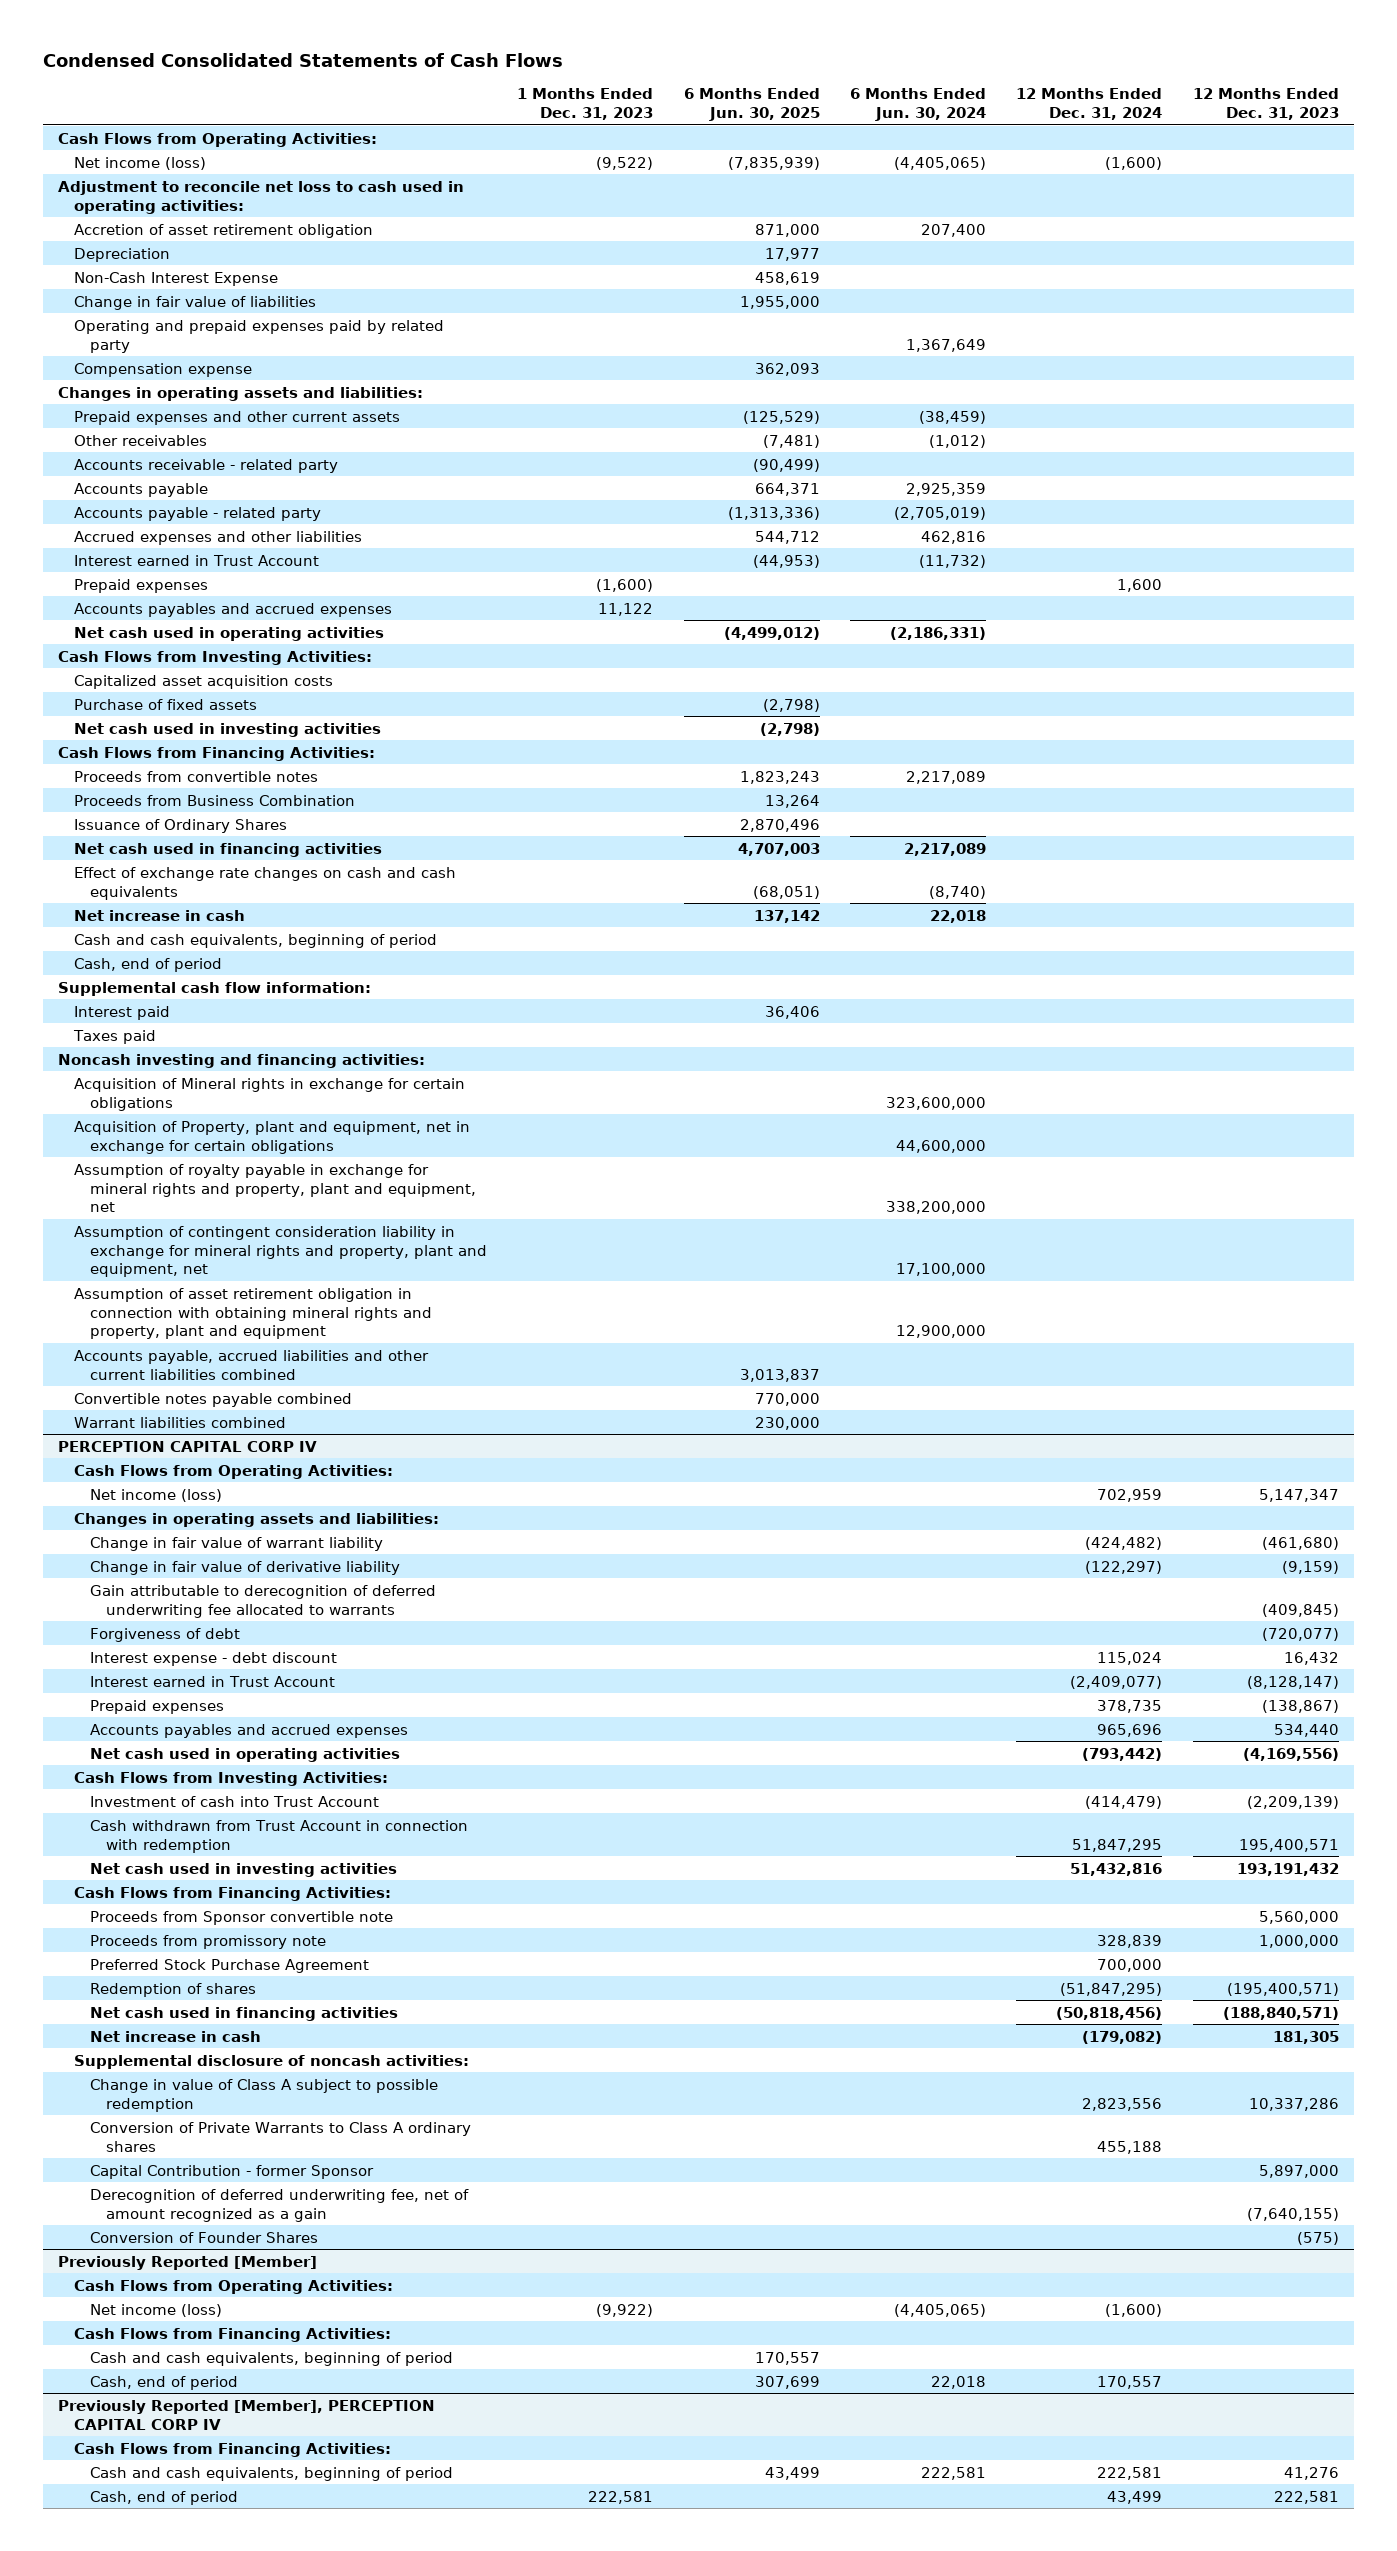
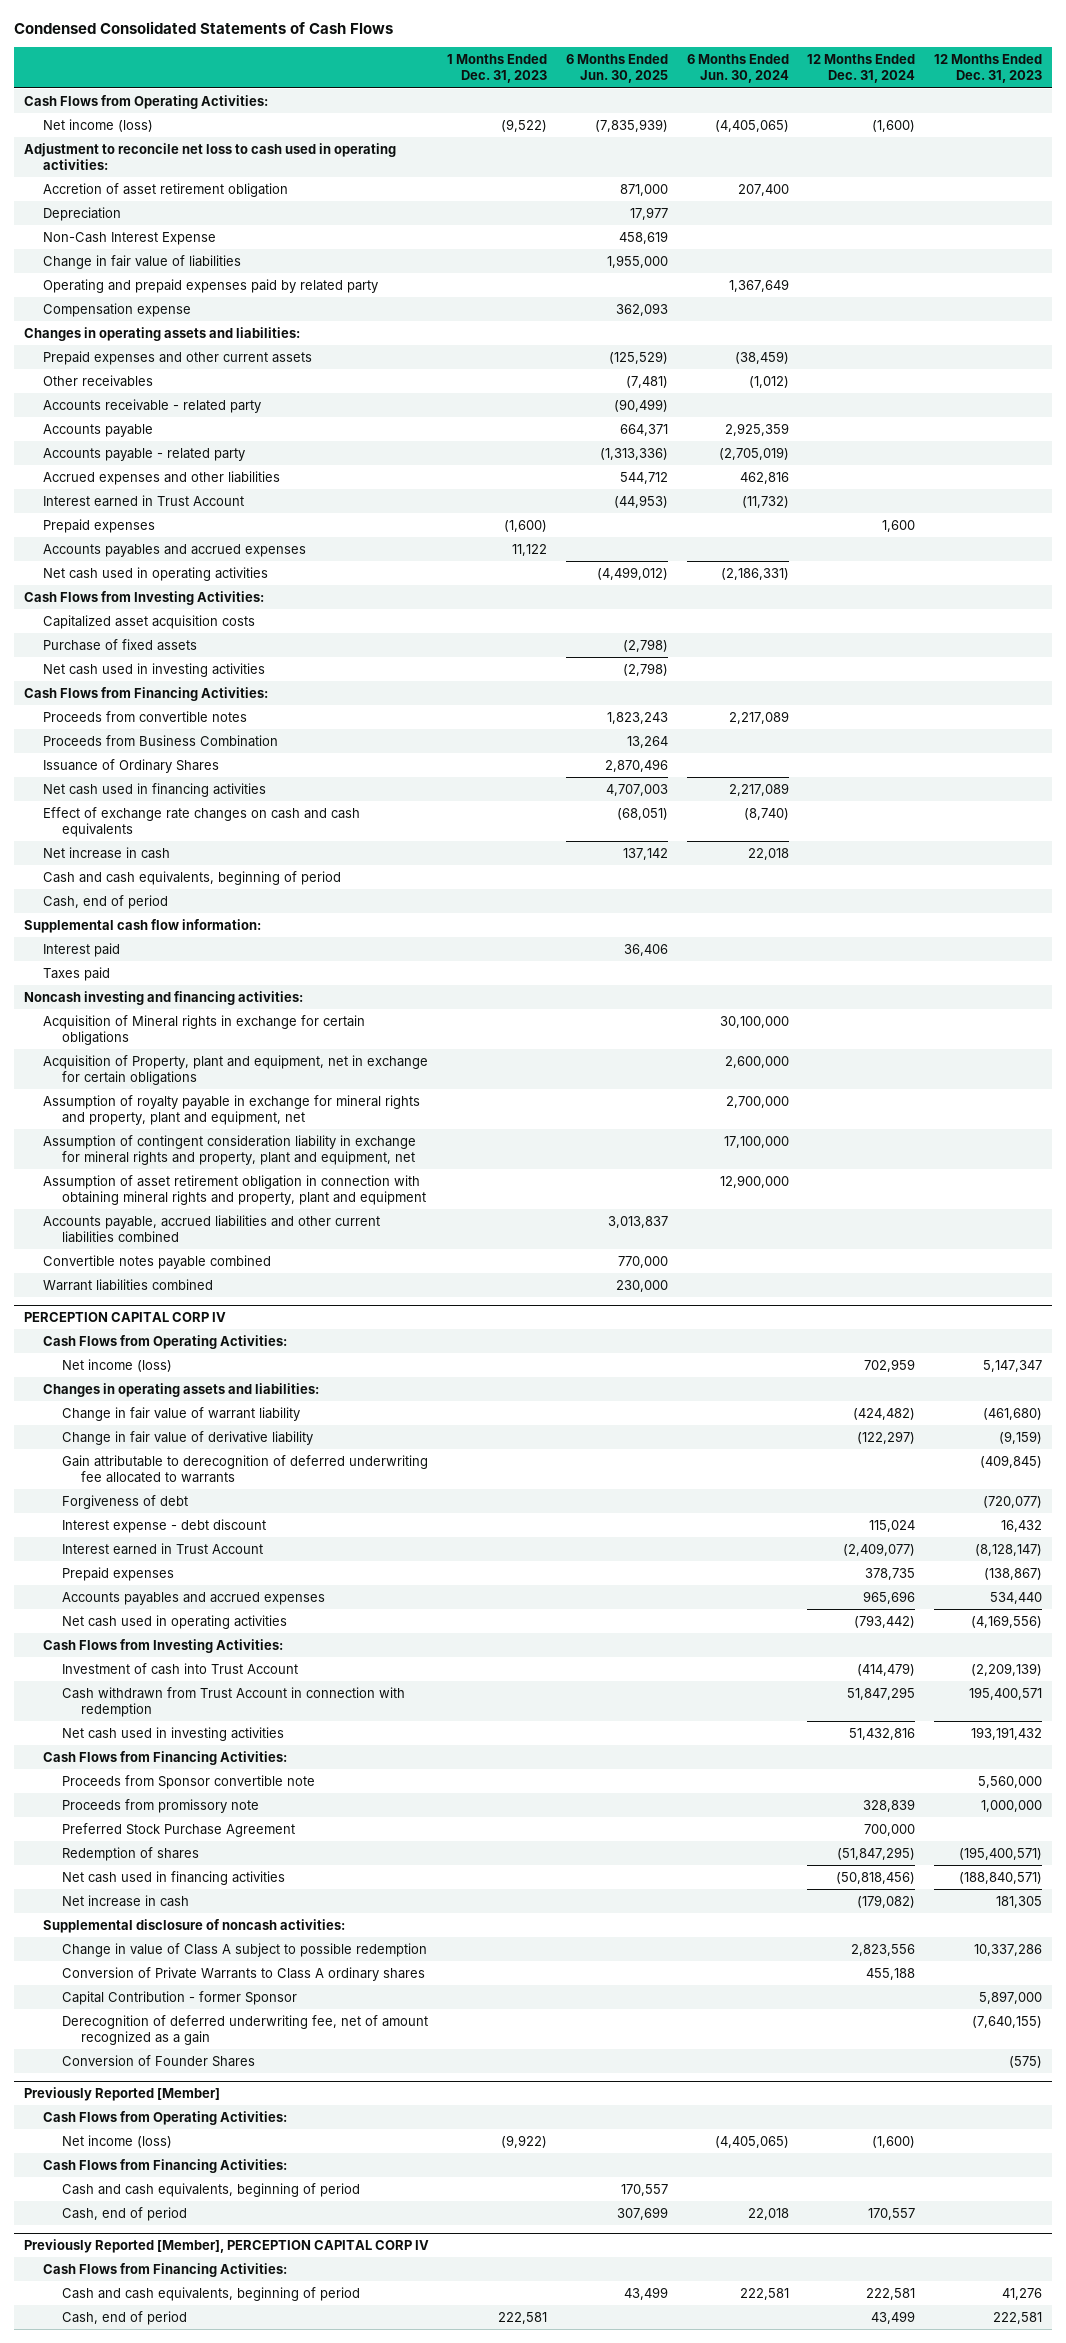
[886,1096,987,1110] 323,600,000 -> [719,1015,789,1028] 30,100,000
[896,1139,987,1153] 44,600,000 -> [724,1055,789,1068] 2,600,000
[886,1201,987,1215] 338,200,000 -> [725,1095,789,1108] 2,700,000

